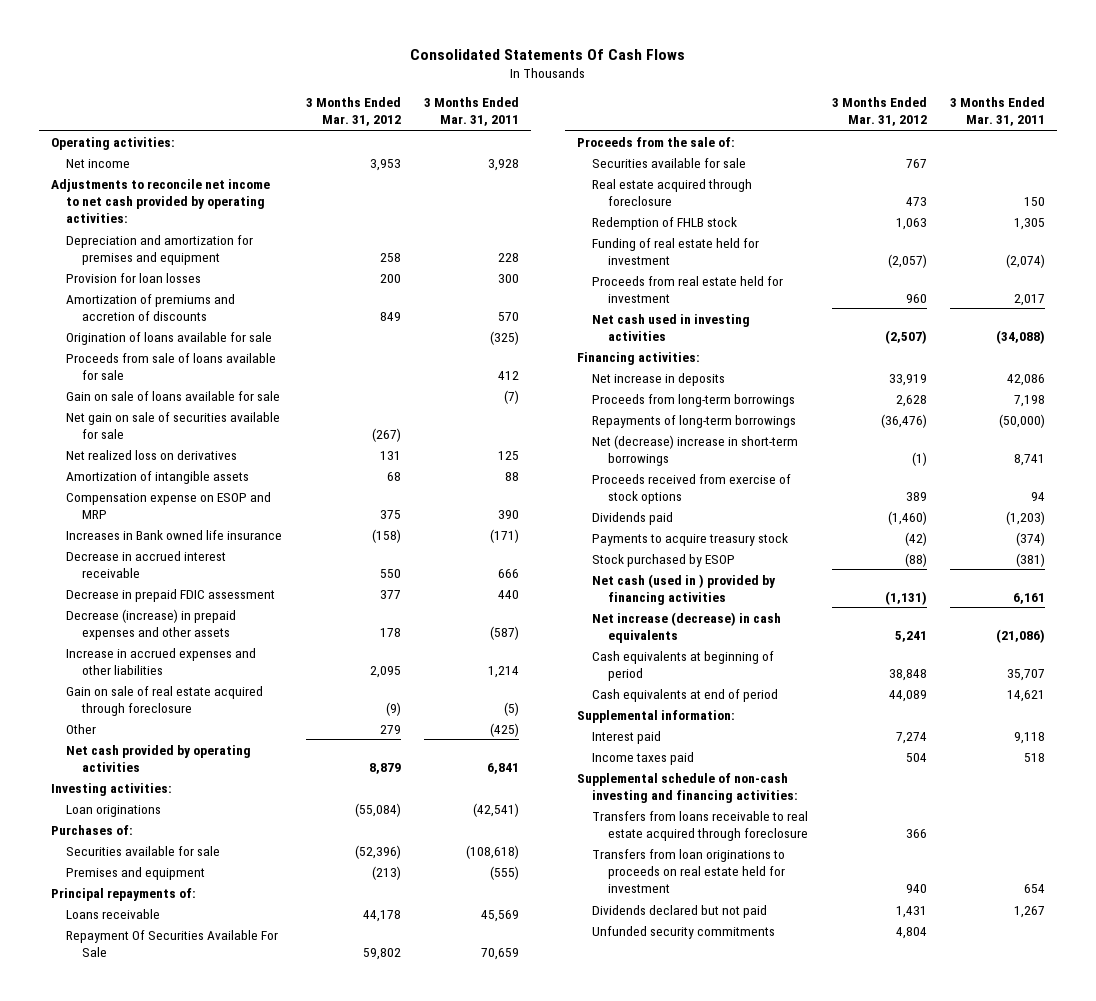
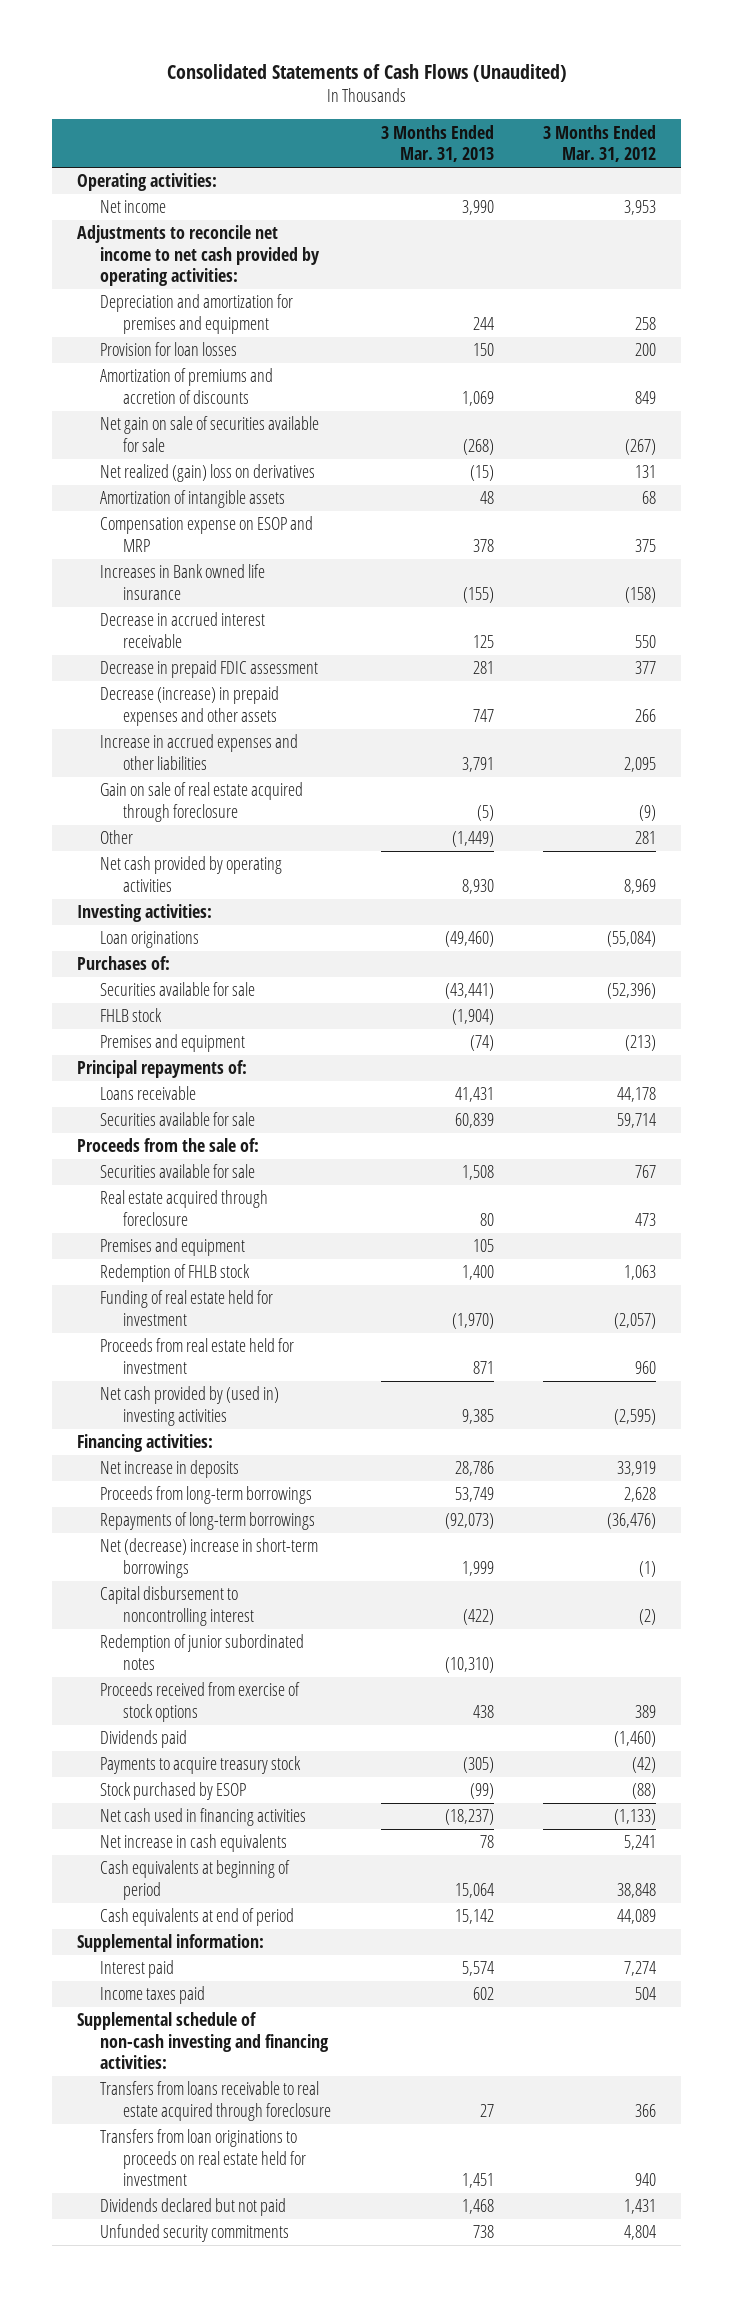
[410,48,686,60] Consolidated Statements Of Cash Flows -> [166,63,567,82] Consolidated Statements of Cash Flows (Unaudited)
[424,97,520,127] 3 Months Ended Mar. 31, 2011 -> none
none -> [380,124,494,163] 3 Months Ended Mar. 31, 2013
[66,331,273,345] Origination of loans available for sale -> none
[66,352,277,380] Proceeds from sale of loans available for sale -> none
[66,390,281,401] Gain on sale of loans available for sale -> none
[66,449,238,460] Net realized loss on derivatives -> [99,464,315,483] Net realized (gain) loss on derivatives
[379,627,401,637] 178 -> [635,708,657,722] 266
[379,724,401,734] 279 -> [635,831,657,845] 281
[368,762,401,774] 8,879 -> [624,878,657,894] 8,969
none -> [99,1008,162,1023] FHLB stock
[66,929,279,957] Repayment Of Securities Available For Sale -> [99,1112,255,1127] Securities available for sale
[362,947,401,960] 59,802 -> [617,1113,657,1129] 59,714
none -> [99,1238,245,1257] Premises and equipment
[592,313,751,341] Net cash used in investing activities -> [99,1386,279,1426] Net cash provided by (used in) investing activities
[884,329,927,344] (2,507) -> [614,1408,657,1425] (2,595)
none -> [99,1586,254,1626] Capital disbursement to noncontrolling interest
none -> [99,1634,304,1670] Redemption of junior subordinated notes
[592,573,777,605] Net cash (used in ) provided by financing activities -> [99,1808,306,1827] Net cash used in financing activities
[884,590,927,605] (1,131) -> [614,1809,657,1826] (1,133)
[592,611,782,643] Net increase (decrease) in cash equivalents -> [99,1834,287,1853] Net increase in cash equivalents

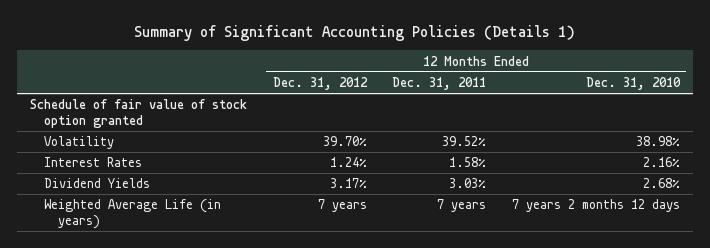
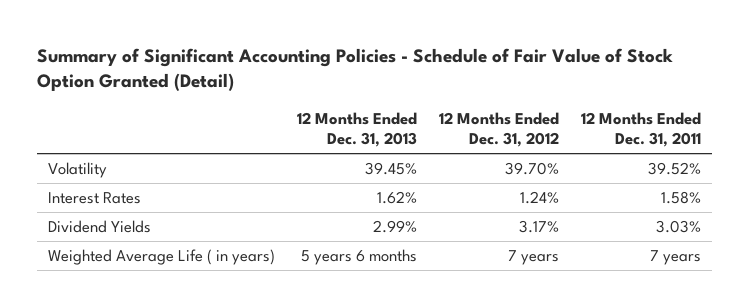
[133,25,575,42] Summary of Significant Accounting Policies (Details 1) -> [36,48,673,92] Summary of Significant Accounting Policies - Schedule of Fair Value of Stock Option Granted (Detail)
[585,77,681,91] Dec. 31, 2010 -> none
none -> [296,111,417,148] 12 Months Ended Dec. 31, 2013
[29,99,247,128] Schedule of fair value of stock option granted -> none
[43,199,221,229] Weighted Average Life (in years) -> [47,249,275,266] Weighted Average Life ( in years)

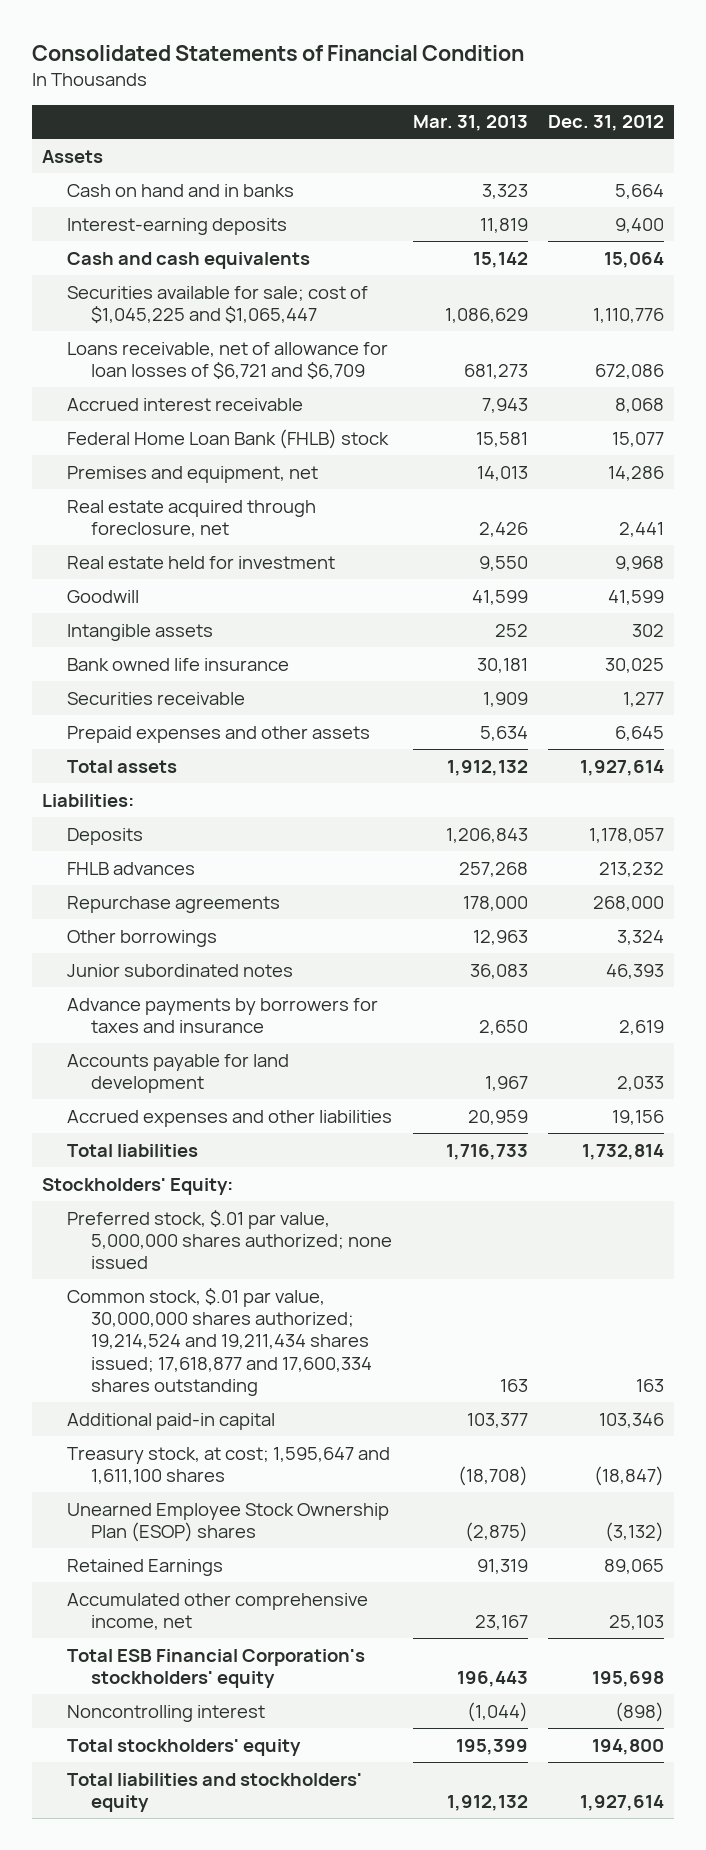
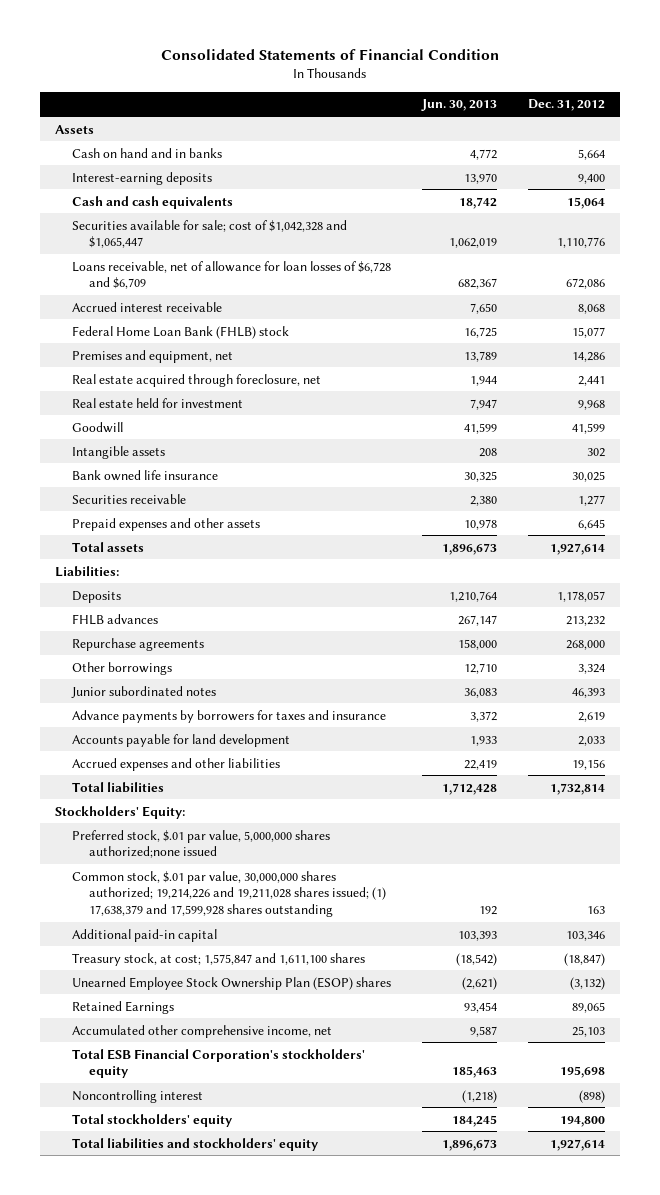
[412,115,528,132] Mar. 31, 2013 -> none
none -> [420,99,497,112] Jun. 30, 2013
[66,285,368,324] Securities available for sale; cost of $1,045,225 and $1,065,447 -> [72,219,348,249] Securities available for sale; cost of $1,042,328 and $1,065,447
[66,341,388,380] Loans receivable, net of allowance for loan losses of $6,721 and $6,709 -> [72,260,392,290] Loans receivable, net of allowance for loan losses of $6,728 and $6,709
[66,1209,393,1270] Preferred stock, $.01 par value, 5,000,000 shares authorized; none issued -> [72,829,331,859] Preferred stock, $.01 par value, 5,000,000 shares authorized;none issued
[66,1287,373,1397] Common stock, $.01 par value, 30,000,000 shares authorized; 19,214,524 and 19,211,434 shares issued; 17,618,877 and 17,600,334 shares outstanding -> [72,870,387,918] Common stock, $.01 par value, 30,000,000 shares authorized; 19,214,226 and 19,211,028 shares issued; (1) 17,638,379 and 17,599,928 shares outstanding
[66,1446,390,1485] Treasury stock, at cost; 1,595,647 and 1,611,100 shares -> [72,952,366,966] Treasury stock, at cost; 1,575,847 and 1,611,100 shares

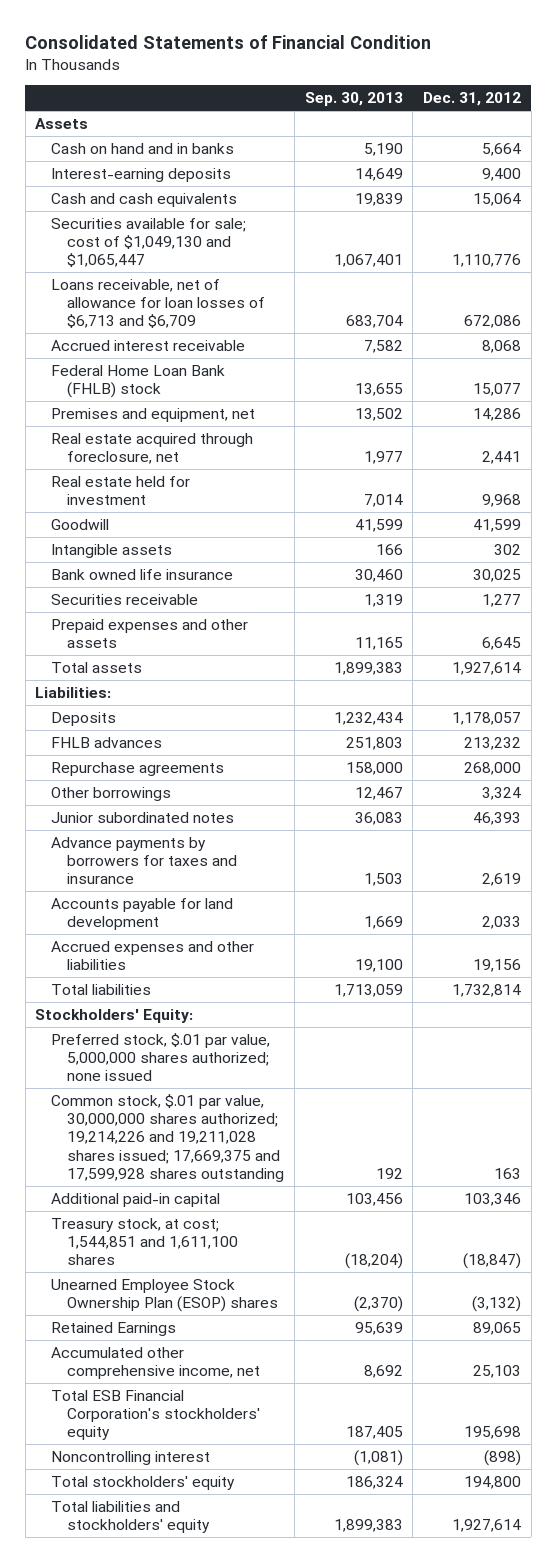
[420,99,497,112] Jun. 30, 2013 -> none
none -> [304,92,403,107] Sep. 30, 2013
[72,219,348,249] Securities available for sale; cost of $1,042,328 and $1,065,447 -> [51,217,247,268] Securities available for sale; cost of $1,049,130 and $1,065,447
[72,260,392,290] Loans receivable, net of allowance for loan losses of $6,728 and $6,709 -> [51,278,266,329] Loans receivable, net of allowance for loan losses of $6,713 and $6,709
[72,829,331,859] Preferred stock, $.01 par value, 5,000,000 shares authorized;none issued -> [51,1032,271,1082] Preferred stock, $.01 par value, 5,000,000 shares authorized; none issued
[72,870,387,918] Common stock, $.01 par value, 30,000,000 shares authorized; 19,214,226 and 19,211,028 shares issued; (1) 17,638,379 and 17,599,928 shares outstanding -> [51,1093,285,1183] Common stock, $.01 par value, 30,000,000 shares authorized; 19,214,226 and 19,211,028 shares issued; 17,669,375 and 17,599,928 shares outstanding
[72,952,366,966] Treasury stock, at cost; 1,575,847 and 1,611,100 shares -> [51,1217,239,1266] Treasury stock, at cost; 1,544,851 and 1,611,100 shares

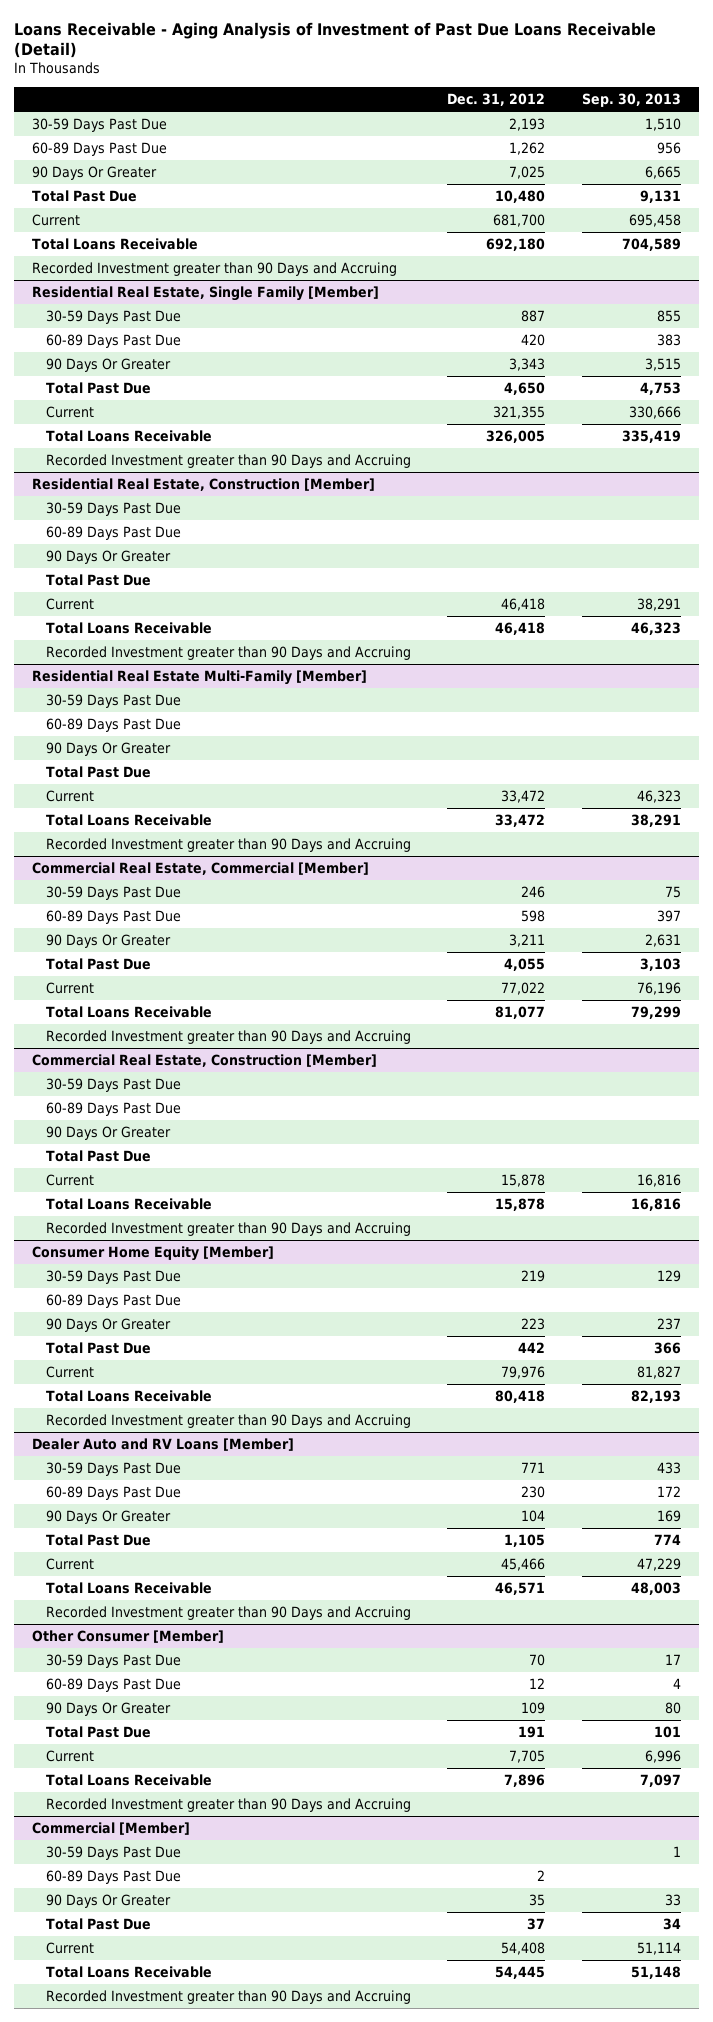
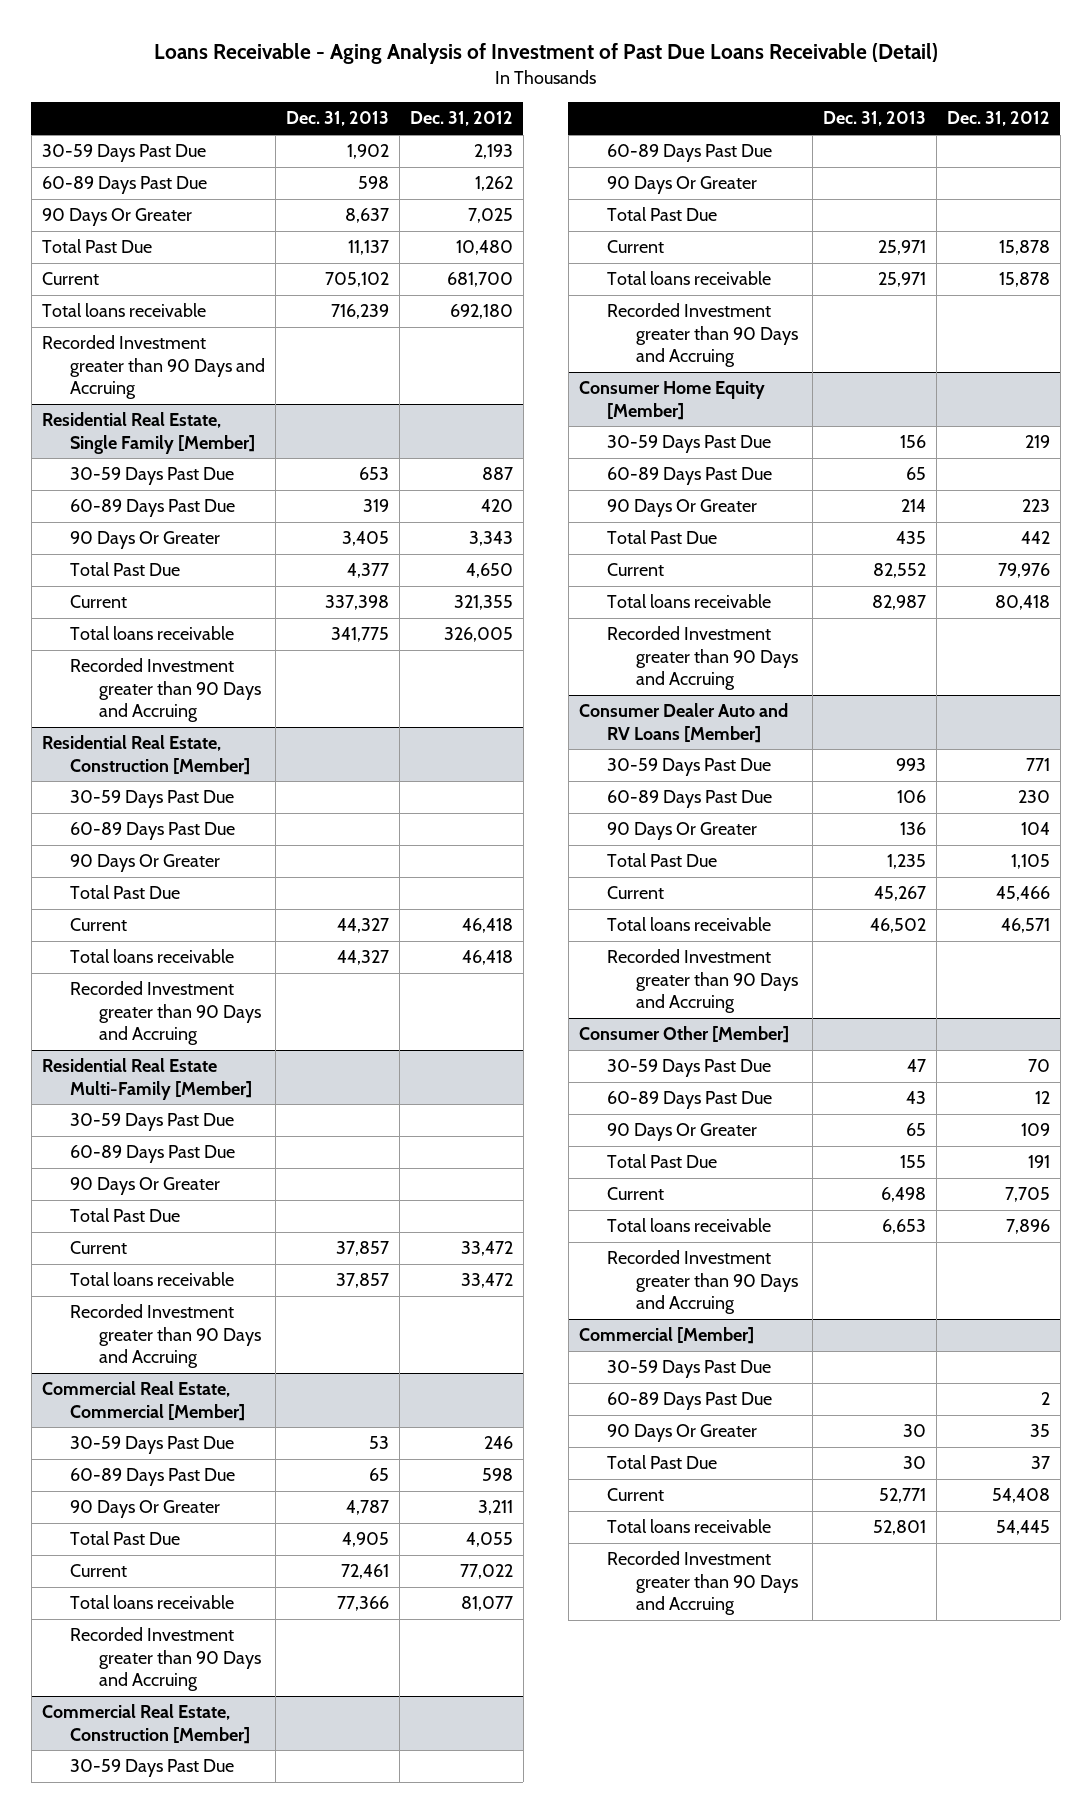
[581,92,681,107] Sep. 30, 2013 -> none
none -> [285,111,389,127] Dec. 31, 2013
[32,238,199,251] Total Loans Receivable -> [41,303,206,318] Total loans receivable
[46,430,213,443] Total Loans Receivable -> [70,626,235,641] Total loans receivable
[46,622,213,635] Total Loans Receivable -> [70,949,235,964] Total loans receivable
[46,814,213,827] Total Loans Receivable -> [70,1272,235,1287] Total loans receivable
[46,1006,213,1019] Total Loans Receivable -> [70,1595,235,1610] Total loans receivable
[46,1198,213,1211] Total Loans Receivable -> [607,271,772,286] Total loans receivable
[46,1390,213,1403] Total Loans Receivable -> [607,594,772,609] Total loans receivable
[32,1438,295,1452] Dealer Auto and RV Loans [Member] -> [578,703,788,743] Consumer Dealer Auto and RV Loans [Member]
[46,1582,213,1595] Total Loans Receivable -> [607,917,772,932] Total loans receivable
[32,1630,225,1644] Other Consumer [Member] -> [578,1026,789,1044] Consumer Other [Member]
[46,1774,213,1787] Total Loans Receivable -> [607,1218,772,1233] Total loans receivable
[46,1966,213,1979] Total Loans Receivable -> [607,1519,772,1534] Total loans receivable

